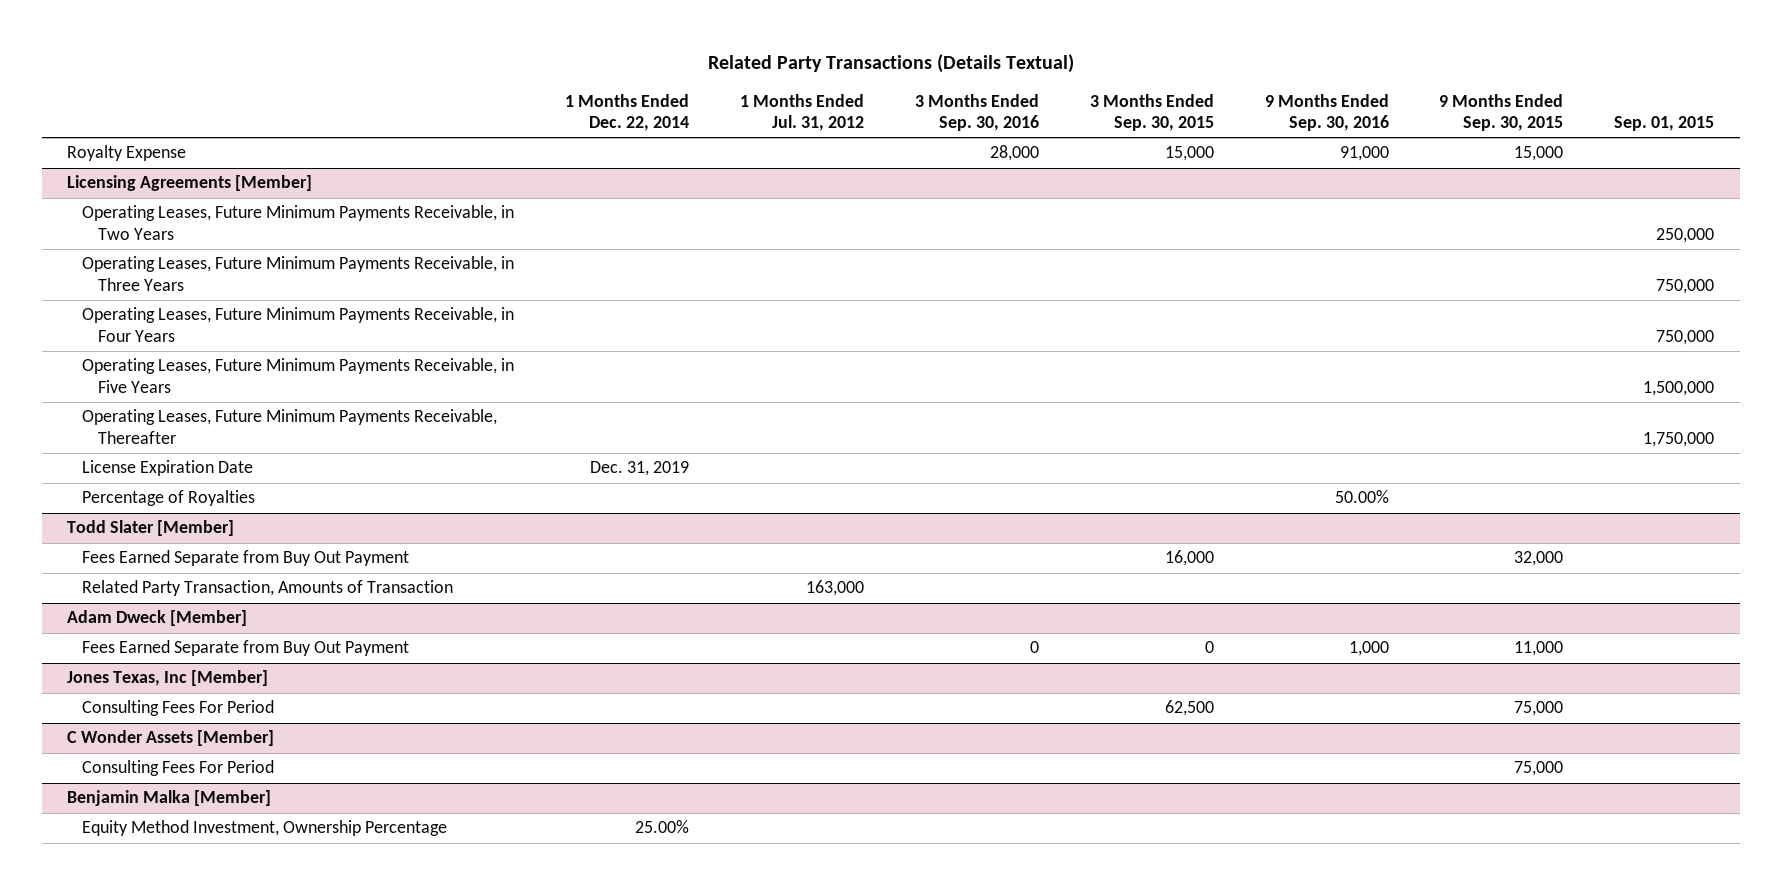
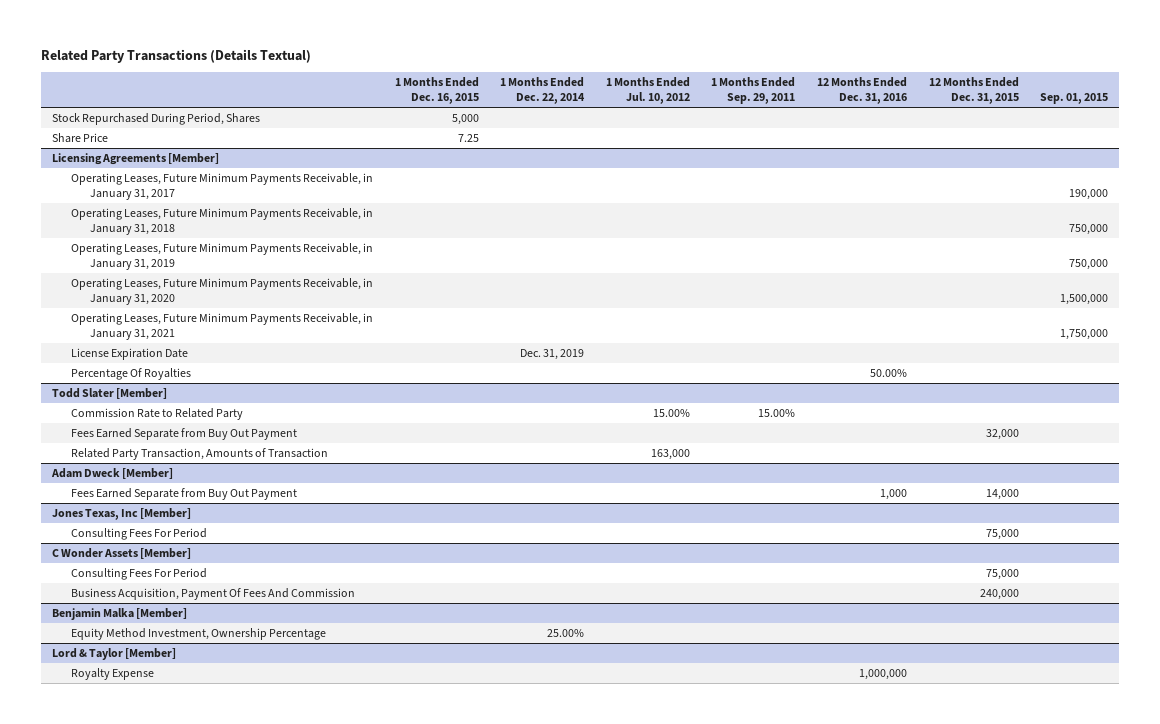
[740,93,865,131] 1 Months Ended Jul. 31, 2012 -> none
[914,93,1039,131] 3 Months Ended Sep. 30, 2016 -> none
[1089,93,1214,131] 3 Months Ended Sep. 30, 2015 -> none
[1264,93,1389,131] 9 Months Ended Sep. 30, 2016 -> none
[1439,93,1564,131] 9 Months Ended Sep. 30, 2015 -> none
none -> [394,77,479,105] 1 Months Ended Dec. 16, 2015
none -> [605,77,690,105] 1 Months Ended Jul. 10, 2012
none -> [711,77,796,105] 1 Months Ended Sep. 29, 2011
none -> [816,77,907,105] 12 Months Ended Dec. 31, 2016
none -> [928,77,1019,105] 12 Months Ended Dec. 31, 2015
[67,145,187,162] Royalty Expense -> none
none -> [51,113,260,126] Stock Repurchased During Period, Shares
none -> [51,133,108,144] Share Price
[82,205,515,240] Operating Leases, Future Minimum Payments Receivable, in Two Years -> [70,173,373,201] Operating Leases, Future Minimum Payments Receivable, in January 31, 2017
[1656,227,1715,243] 250,000 -> [1069,189,1109,201] 190,000
[82,256,515,291] Operating Leases, Future Minimum Payments Receivable, in Three Years -> [70,208,373,236] Operating Leases, Future Minimum Payments Receivable, in January 31, 2018
[82,307,515,342] Operating Leases, Future Minimum Payments Receivable, in Four Years -> [70,243,373,271] Operating Leases, Future Minimum Payments Receivable, in January 31, 2019
[82,358,515,393] Operating Leases, Future Minimum Payments Receivable, in Five Years -> [70,278,373,306] Operating Leases, Future Minimum Payments Receivable, in January 31, 2020
[82,409,498,444] Operating Leases, Future Minimum Payments Receivable, Thereafter -> [70,313,373,341] Operating Leases, Future Minimum Payments Receivable, in January 31, 2021
[82,490,256,507] Percentage of Royalties -> [70,368,191,381] Percentage Of Royalties
none -> [70,408,243,421] Commission Rate to Related Party
none -> [70,588,355,601] Business Acquisition, Payment Of Fees And Commission
none -> [51,648,176,661] Lord & Taylor [Member]
none -> [70,668,154,681] Royalty Expense

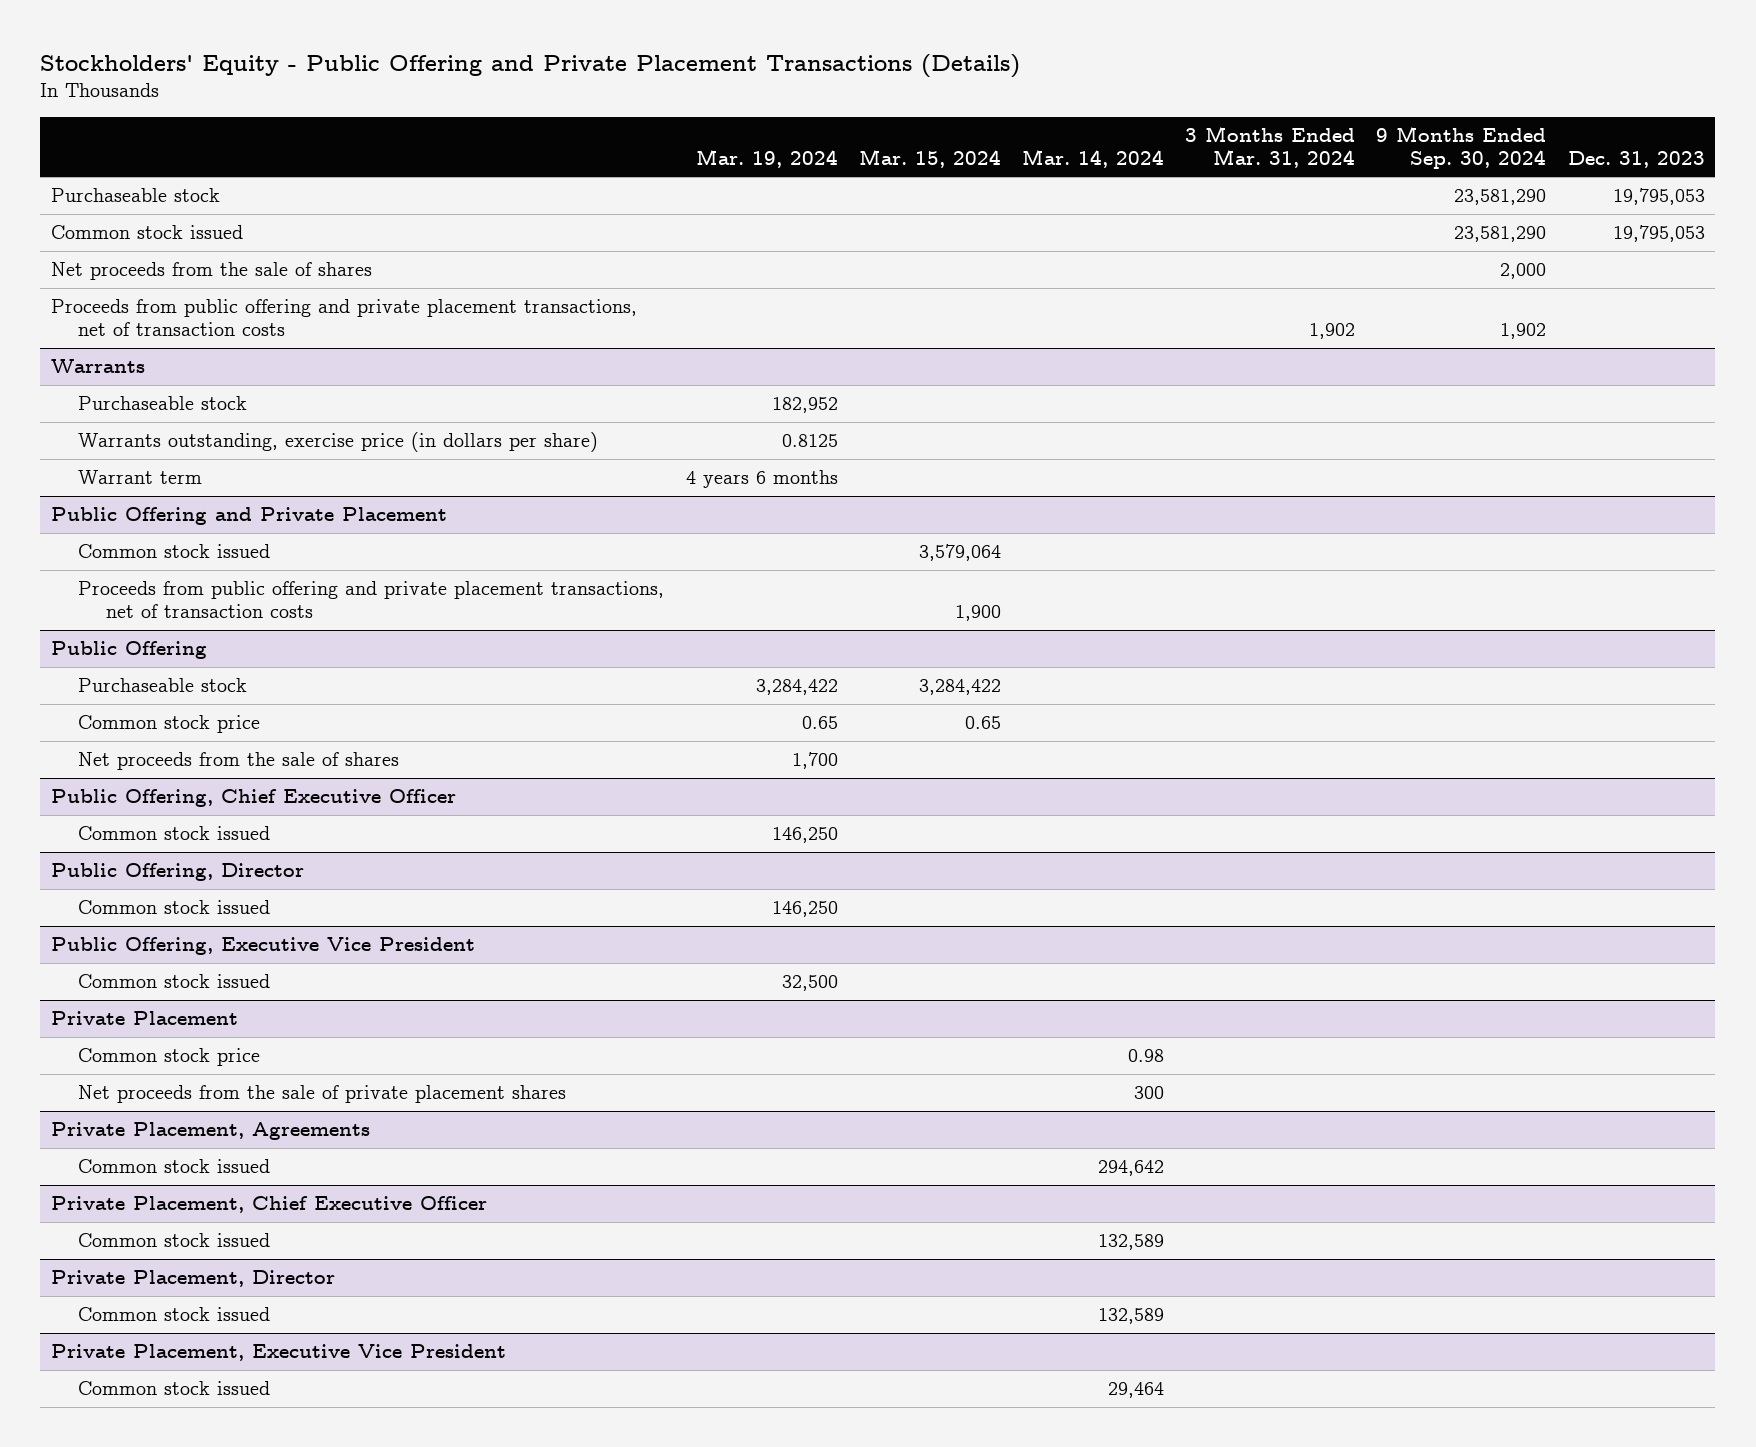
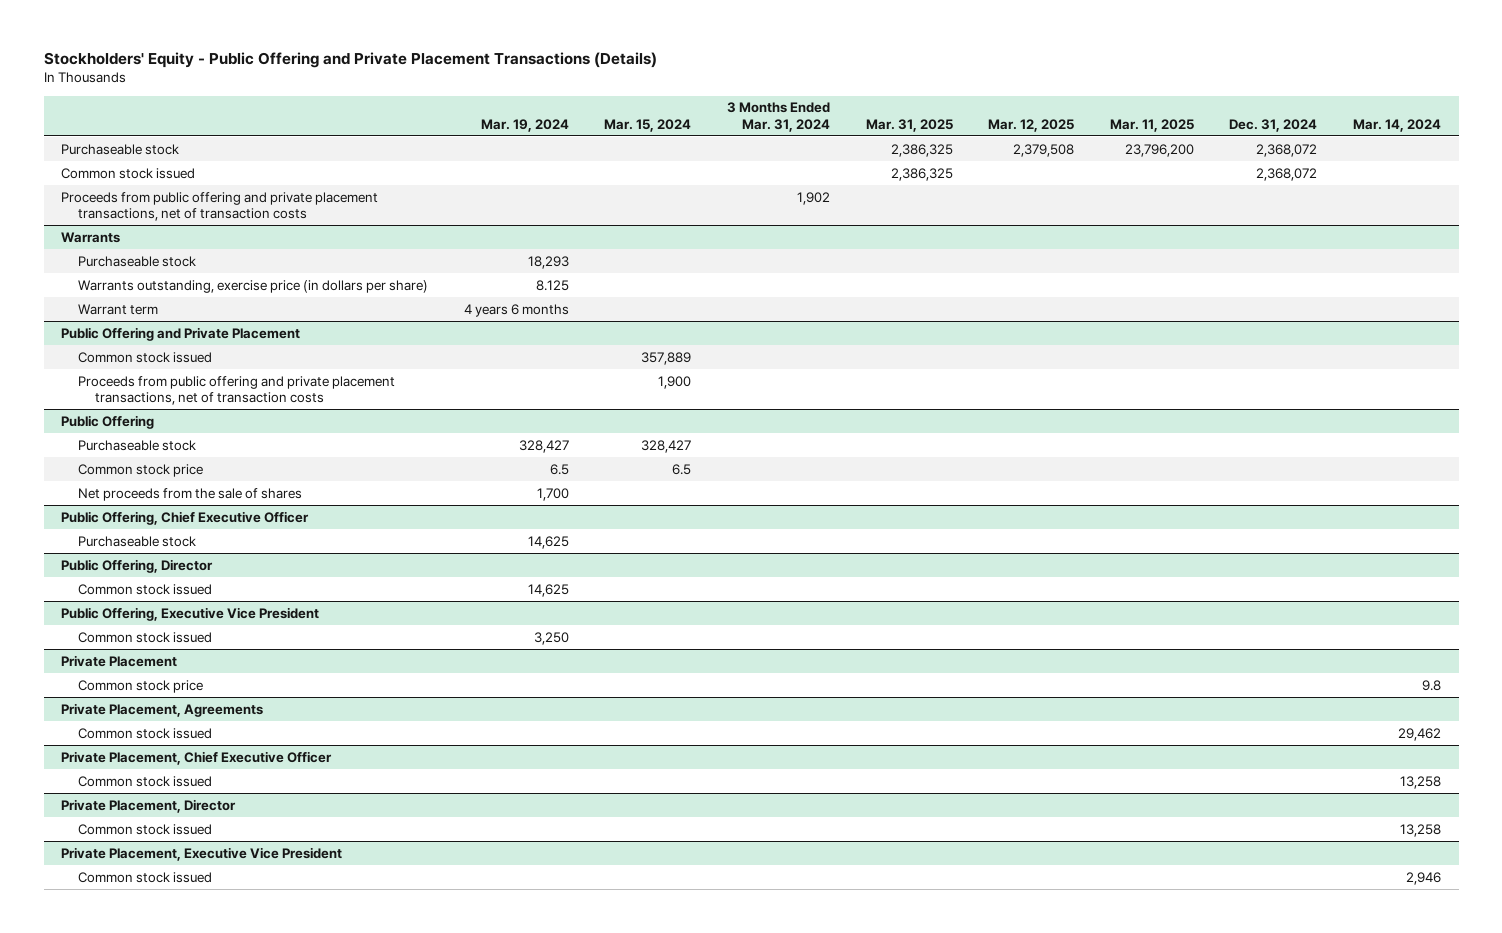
[1376,125,1547,169] 9 Months Ended Sep. 30, 2024 -> none
[1567,150,1705,168] Dec. 31, 2023 -> none
none -> [865,118,953,132] Mar. 31, 2025
none -> [988,118,1075,132] Mar. 12, 2025
none -> [1109,118,1194,132] Mar. 11, 2025
none -> [1229,118,1318,132] Dec. 31, 2024
[50,262,372,281] Net proceeds from the sale of shares -> none
[771,397,838,414] 182,952 -> [527,255,569,269] 18,293
[781,434,838,448] 0.8125 -> [535,279,569,291] 8.125
[918,544,1001,562] 3,579,064 -> [641,351,692,365] 357,889
[755,679,838,696] 3,284,422 -> [518,439,569,453] 328,427
[918,679,1001,696] 3,284,422 -> [641,439,692,453] 328,427
[801,716,838,730] 0.65 -> [549,463,569,475] 6.5
[964,716,1001,730] 0.65 -> [672,463,692,475] 6.5
[78,826,271,841] Common stock issued -> none
none -> [78,535,197,547] Purchaseable stock
[771,901,838,918] 146,250 -> [527,583,569,597] 14,625
[781,975,838,992] 32,500 -> [533,631,569,645] 3,250
[78,1085,567,1104] Net proceeds from the sale of private placement shares -> none
[1128,1049,1165,1063] 0.98 -> [1421,679,1441,691] 9.8
[1098,1160,1165,1177] 294,642 -> [1397,727,1441,741] 29,462
[1098,1234,1165,1251] 132,589 -> [1399,775,1441,789] 13,258
[1098,1308,1165,1325] 132,589 -> [1399,823,1441,837] 13,258
[1108,1382,1165,1399] 29,464 -> [1405,871,1441,885] 2,946

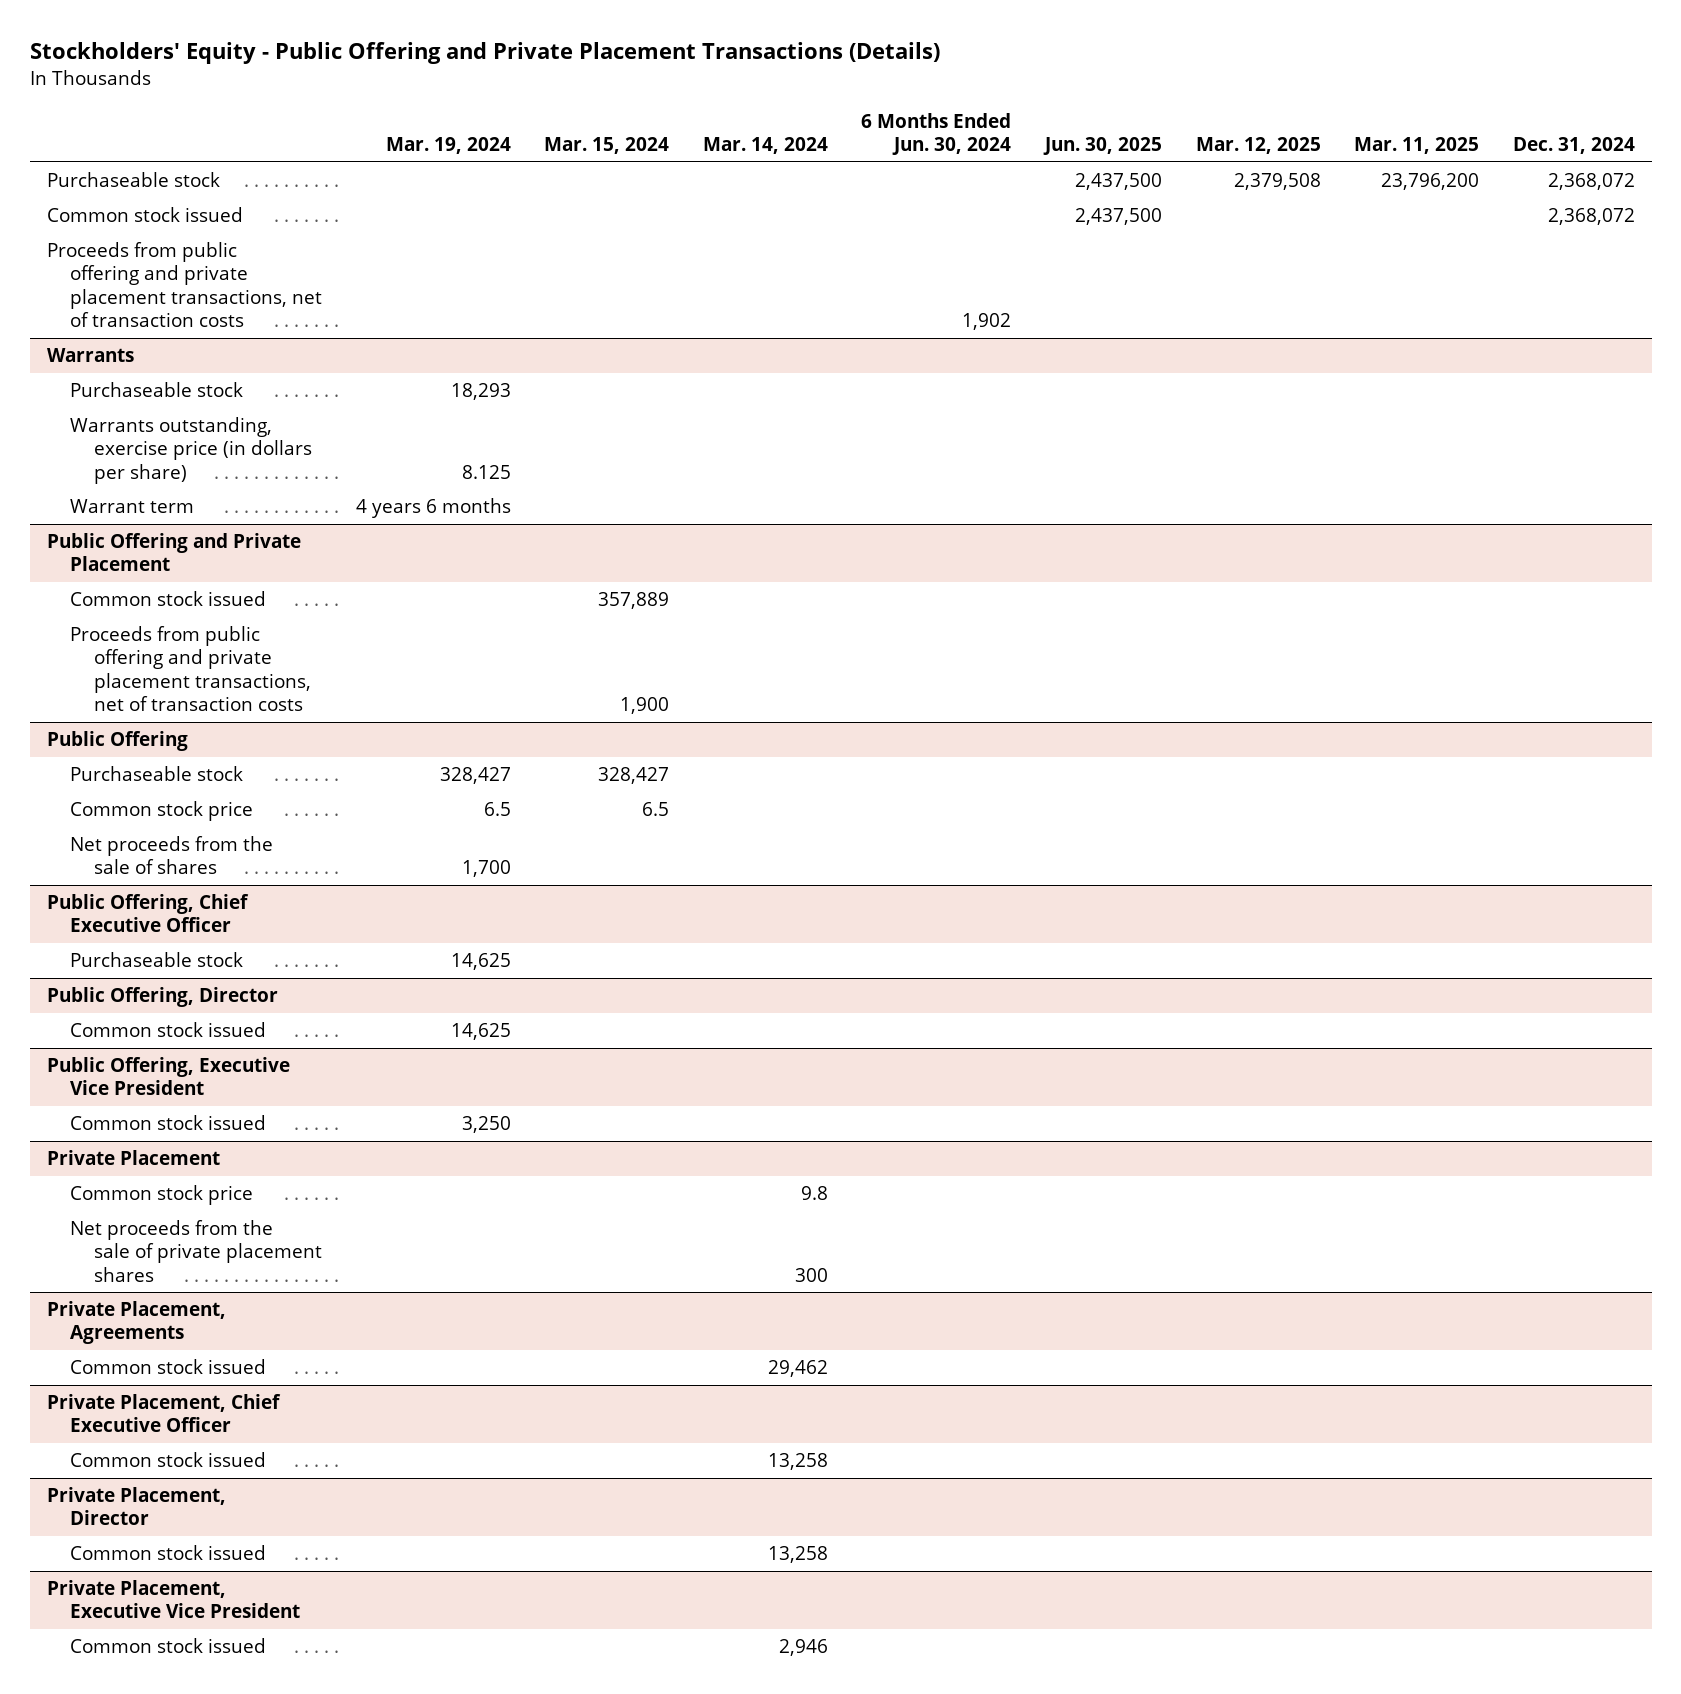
[726,102,830,132] 3 Months Ended Mar. 31, 2024 -> none
[865,118,953,132] Mar. 31, 2025 -> none
none -> [861,112,1012,155] 6 Months Ended Jun. 30, 2024
none -> [1043,136,1163,155] Jun. 30, 2025
none -> [70,1220,322,1282] Net proceeds from the sale of private placement shares

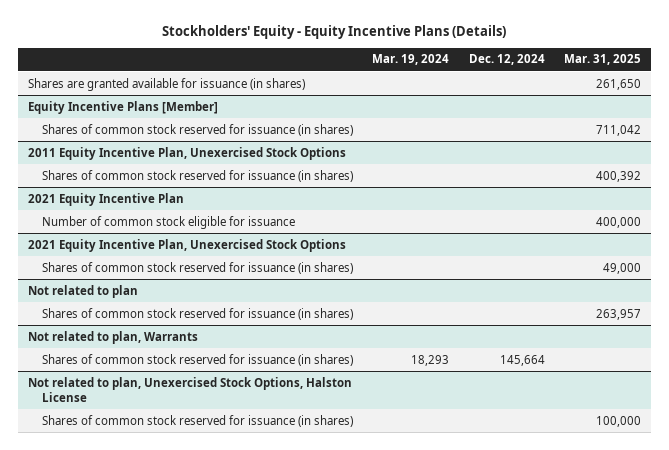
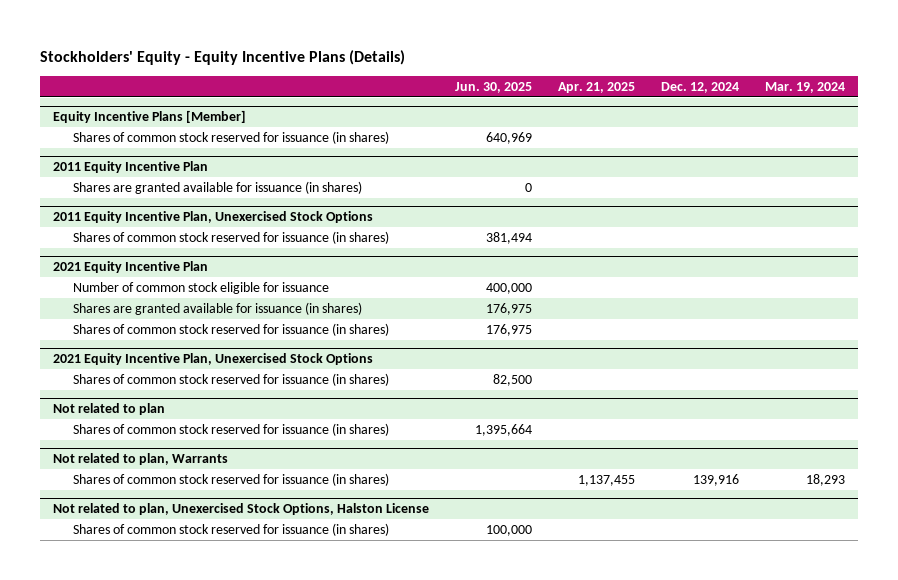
[563,54,641,66] Mar. 31, 2025 -> none
none -> [455,81,533,93] Jun. 30, 2025
none -> [558,81,636,93] Apr. 21, 2025
[27,77,305,91] Shares are granted available for issuance (in shares) -> none
none -> [53,161,209,174] 2011 Equity Incentive Plan
none -> [72,181,362,195] Shares are granted available for issuance (in shares)
none -> [72,302,362,316] Shares are granted available for issuance (in shares)
none -> [72,323,389,337] Shares of common stock reserved for issuance (in shares)
[499,354,545,366] 145,664 -> [692,474,739,487] 139,916

